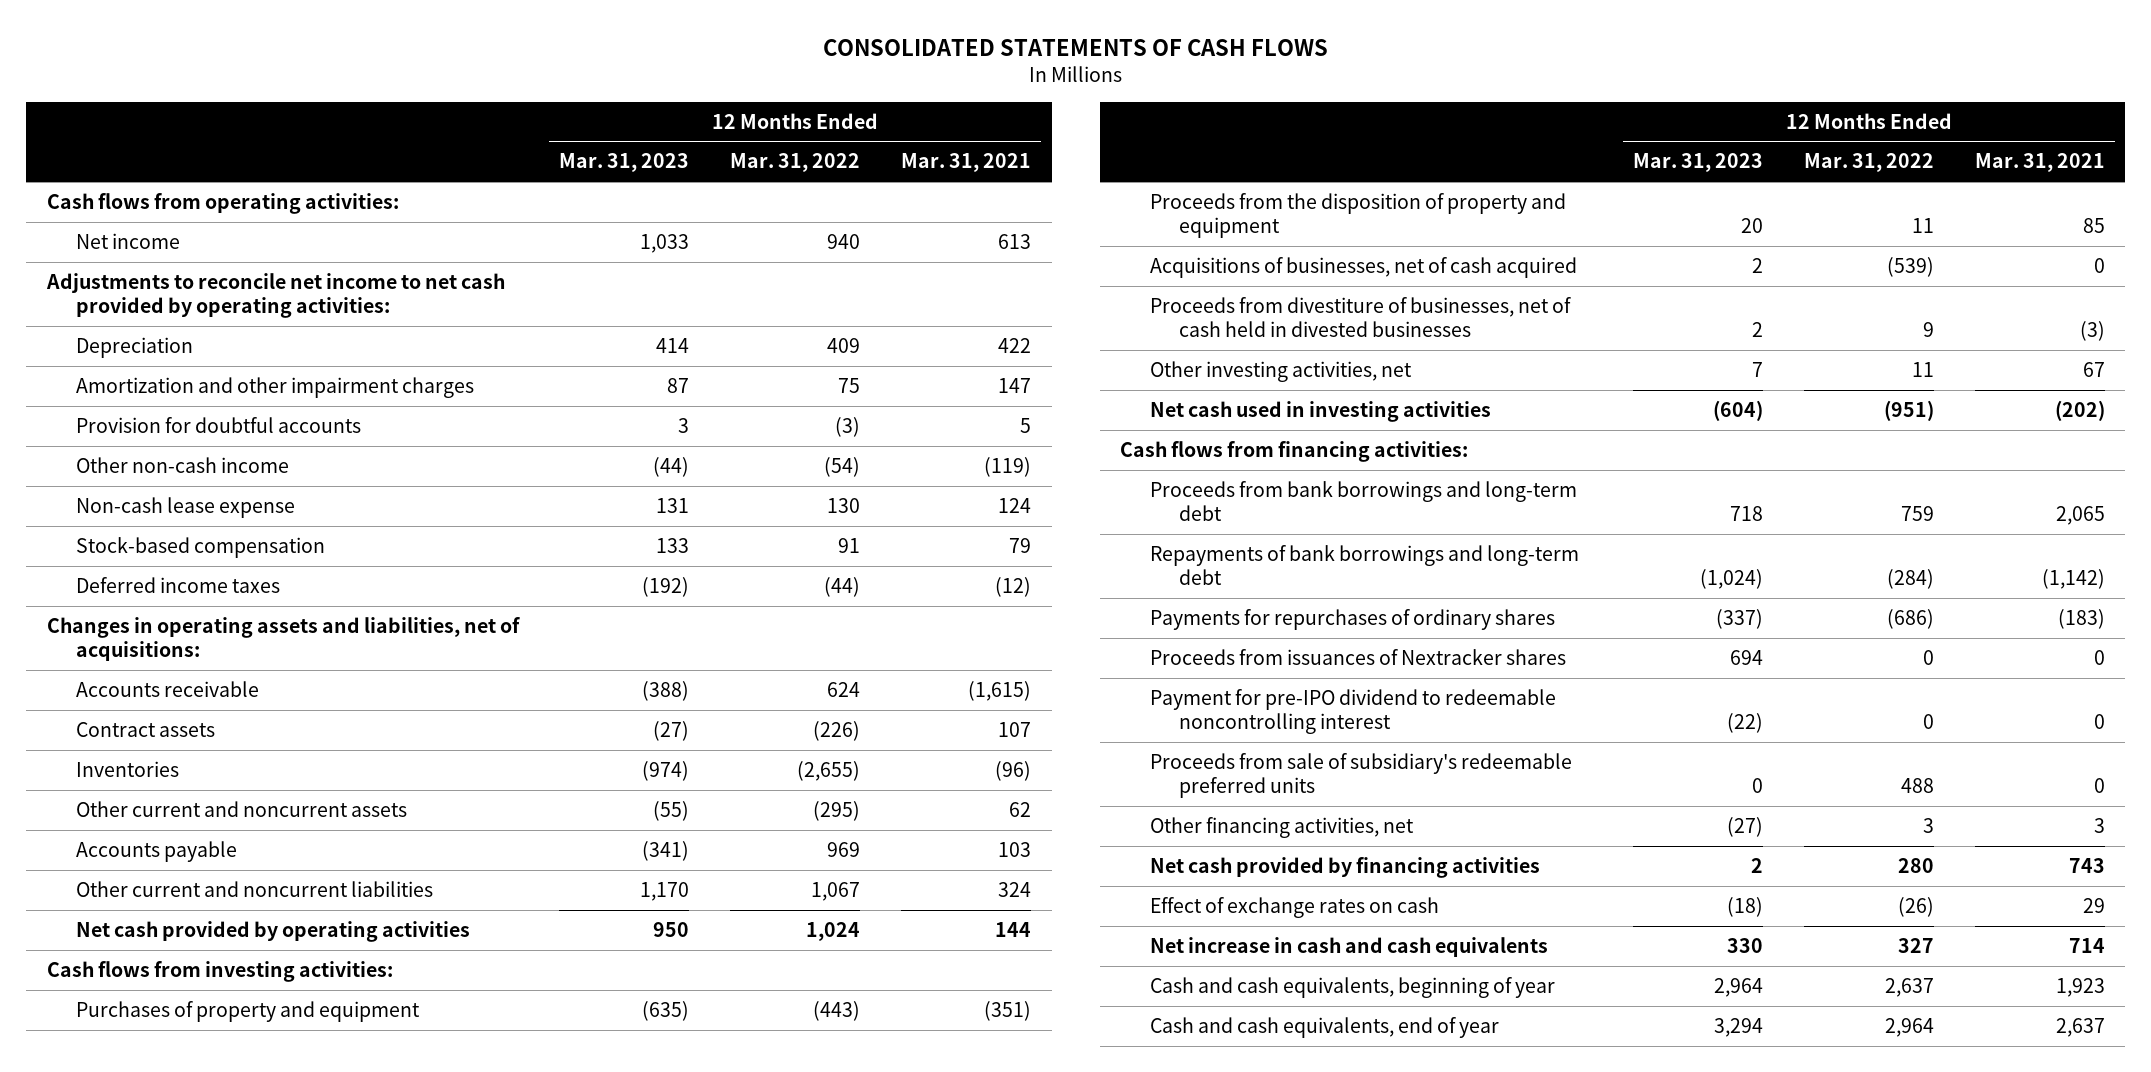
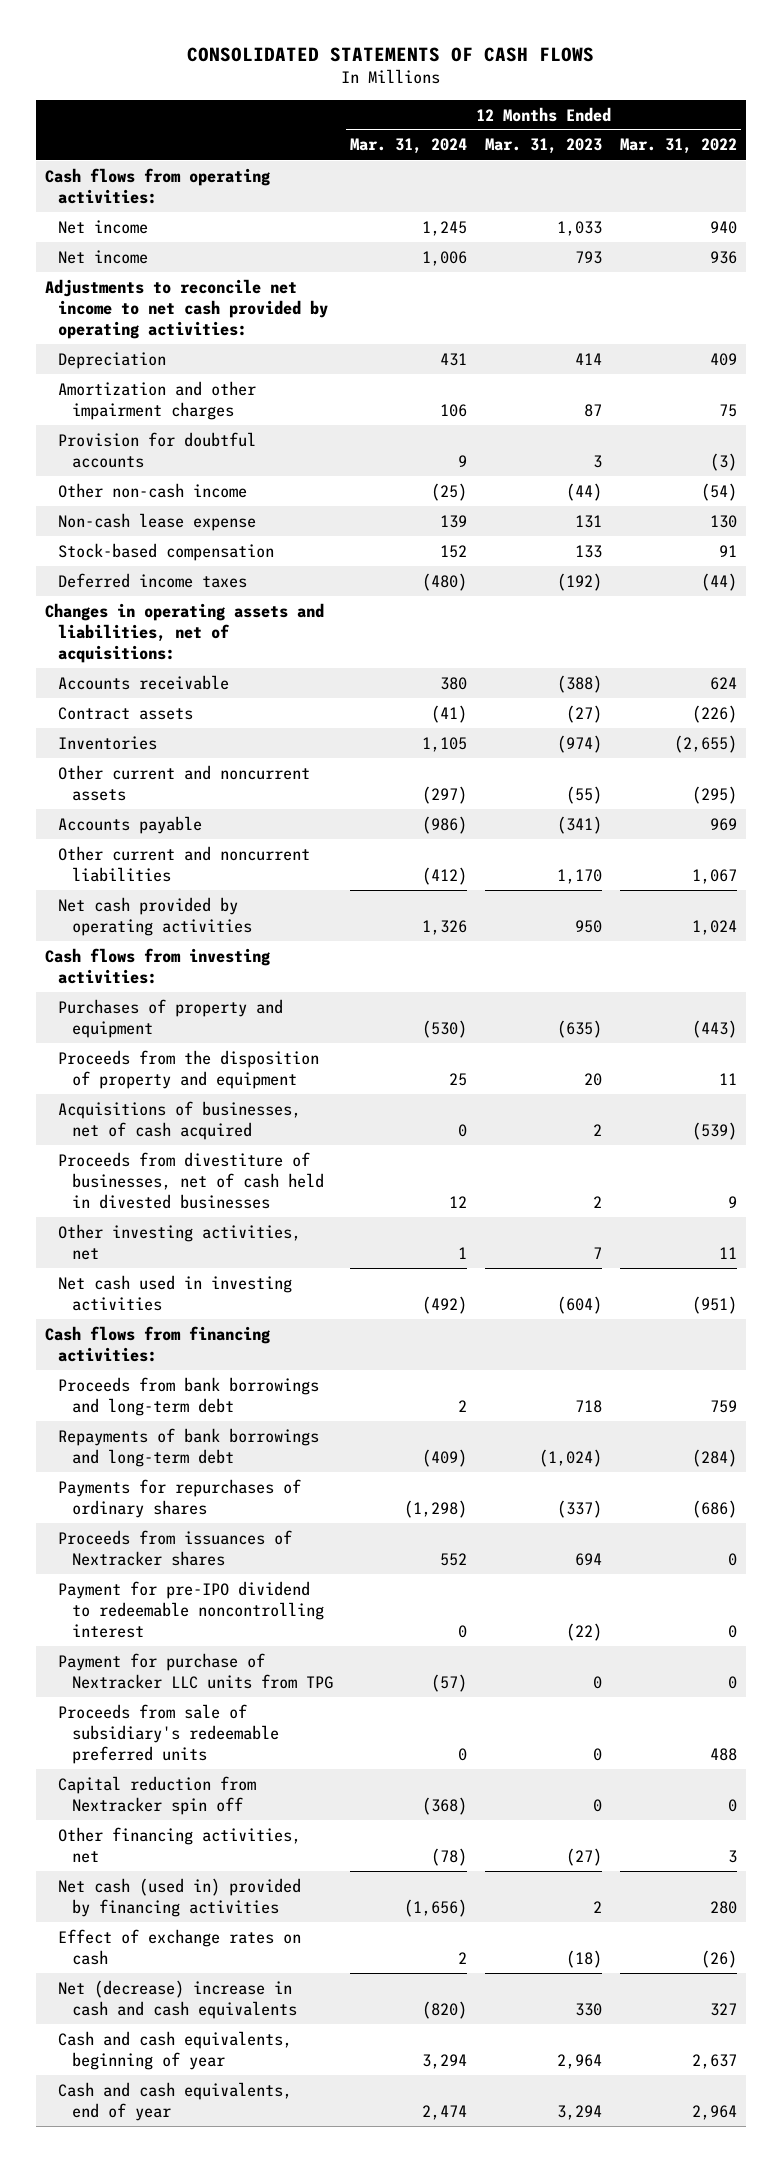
[901,153,1032,173] Mar. 31, 2021 -> none
none -> [350,138,468,155] Mar. 31, 2024
none -> [58,249,149,264] Net income
none -> [58,1652,333,1689] Payment for purchase of Nextracker LLC units from TPG
none -> [58,1775,257,1815] Capital reduction from Nextracker spin off
[1149,856,1540,878] Net cash provided by financing activities -> [58,1877,302,1917] Net cash (used in) provided by financing activities
[1149,936,1548,957] Net increase in cash and cash equivalents -> [58,1979,297,2019] Net (decrease) increase in cash and cash equivalents

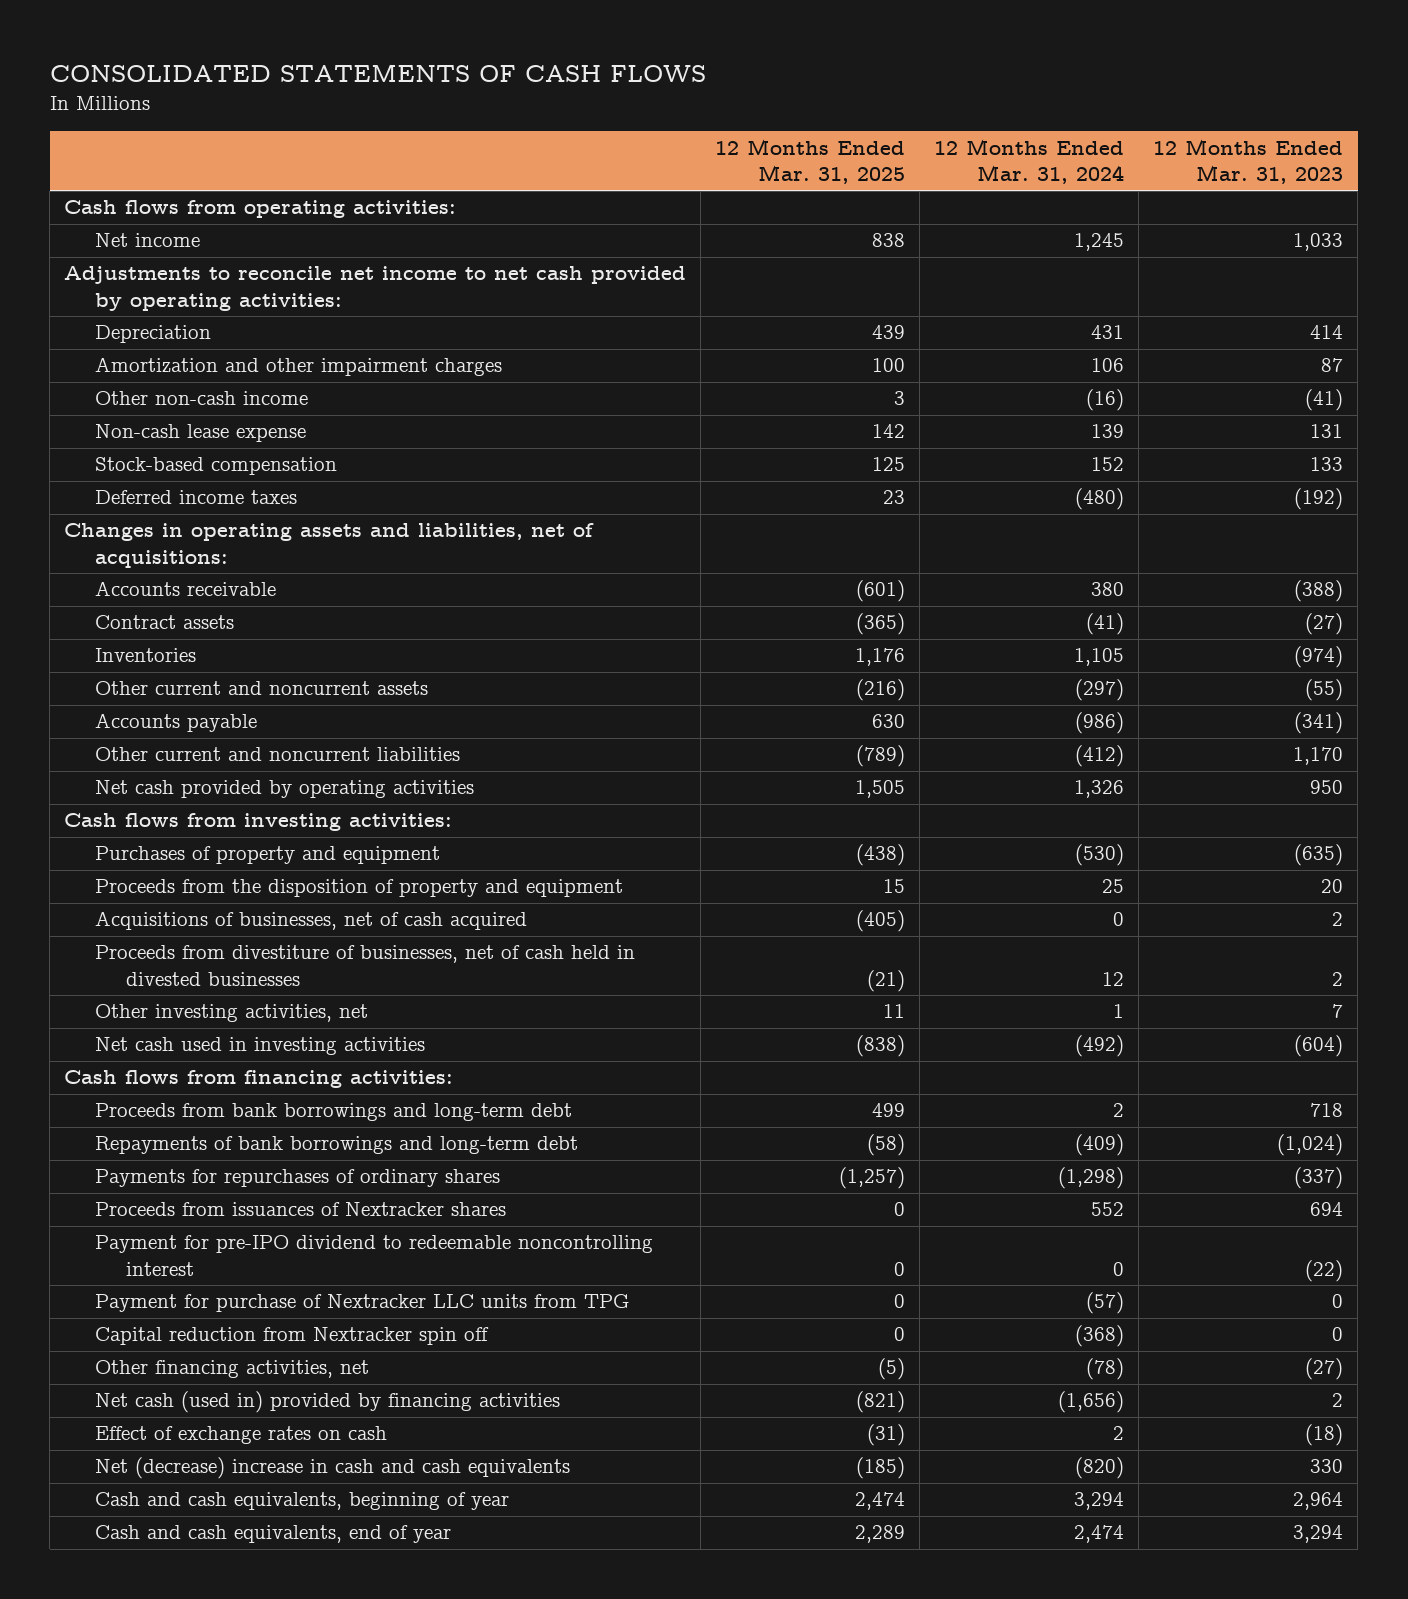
[620,138,738,155] Mar. 31, 2022 -> none
none -> [715,138,906,185] 12 Months Ended Mar. 31, 2025
[58,249,149,264] Net income -> none
[58,431,257,468] Provision for doubtful accounts -> none
[431,482,468,501] (25) -> [1086,389,1125,412] (16)
[566,482,603,501] (44) -> [1305,389,1344,412] (41)
[58,1703,279,1764] Proceeds from sale of subsidiary's redeemable preferred units -> none

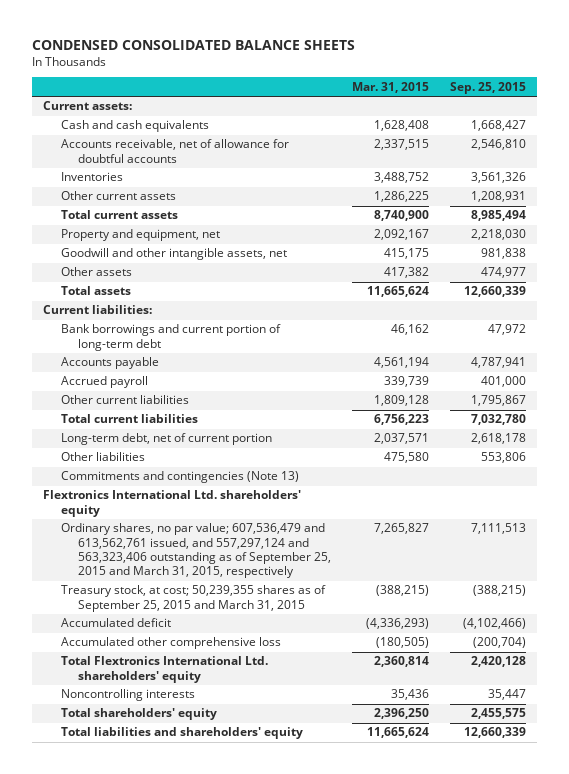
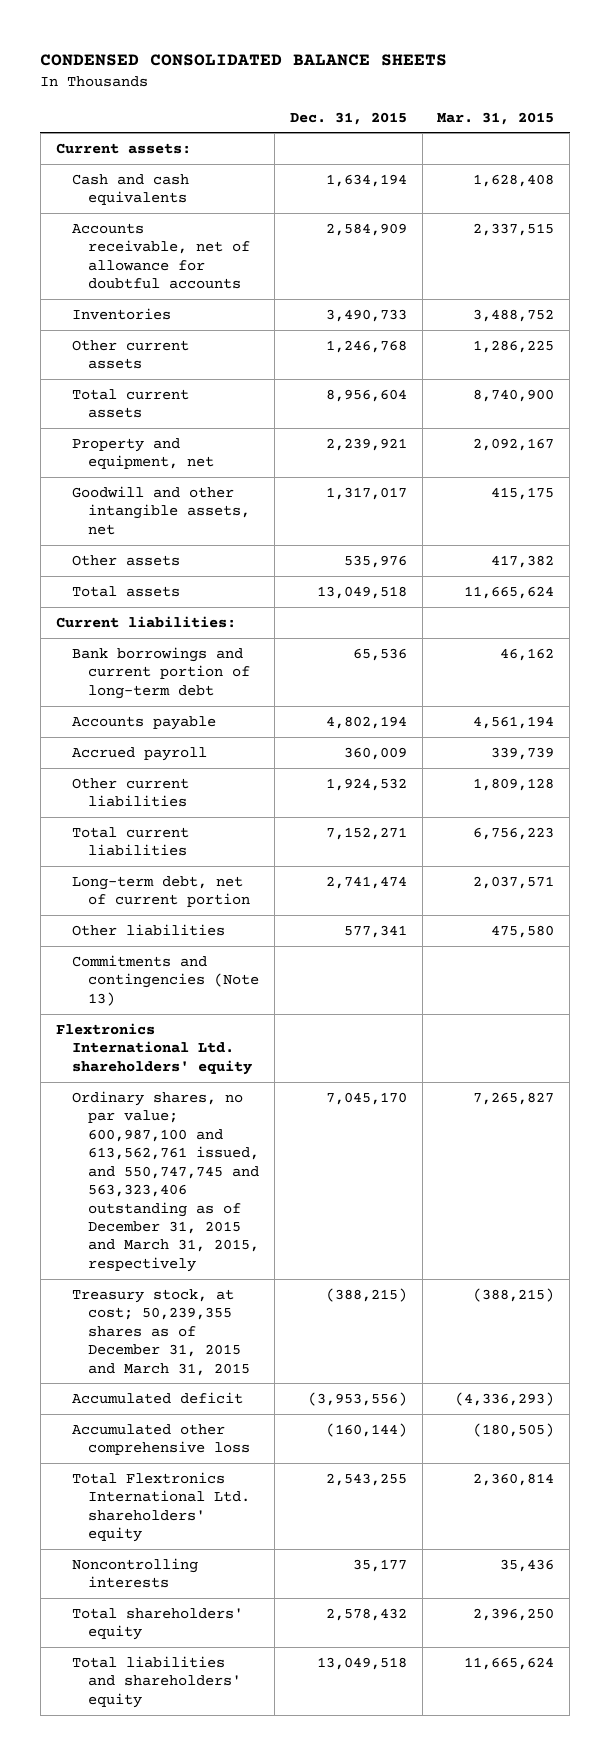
[450,81,527,94] Sep. 25, 2015 -> none
none -> [289,111,407,125] Dec. 31, 2015
[60,523,332,579] Ordinary shares, no par value; 607,536,479 and 613,562,761 issued, and 557,297,124 and 563,323,406 outstanding as of September 25, 2015 and March 31, 2015, respectively -> [71,1090,260,1272] Ordinary shares, no par value; 600,987,100 and 613,562,761 issued, and 550,747,745 and 563,323,406 outstanding as of December 31, 2015 and March 31, 2015, respectively
[60,585,326,612] Treasury stock, at cost; 50,239,355 shares as of September 25, 2015 and March 31, 2015 -> [71,1288,251,1376] Treasury stock, at cost; 50,239,355 shares as of December 31, 2015 and March 31, 2015

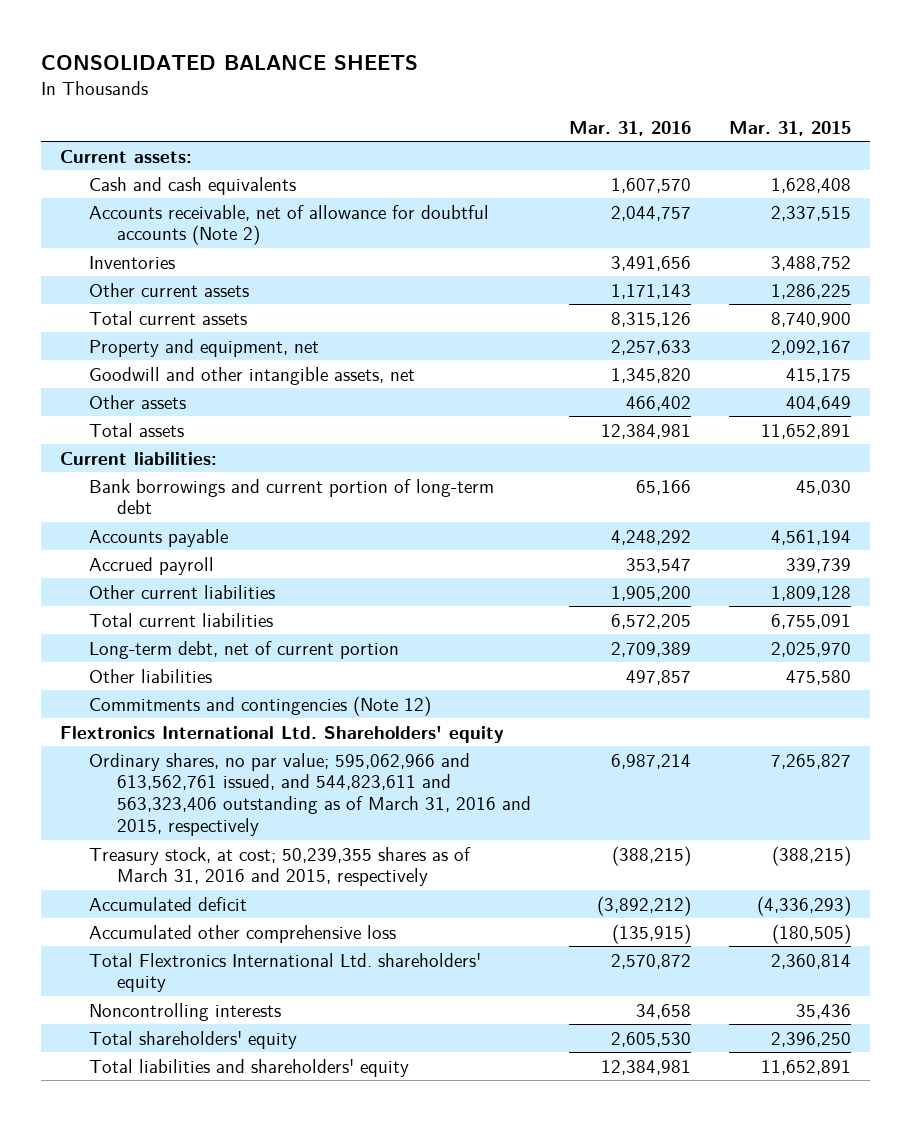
[40,53,448,66] CONDENSED CONSOLIDATED BALANCE SHEETS -> [41,55,419,71] CONSOLIDATED BALANCE SHEETS
[289,111,407,125] Dec. 31, 2015 -> none
none -> [568,120,691,136] Mar. 31, 2016
[71,222,251,290] Accounts receivable, net of allowance for doubtful accounts -> [88,204,489,246] Accounts receivable, net of allowance for doubtful accounts (Note 2)
[491,554,555,568] 417,382 -> [785,395,851,411] 404,649
[464,585,555,599] 11,665,624 -> [760,423,851,439] 11,652,891
[500,647,555,661] 46,162 -> [795,479,851,495] 45,030
[473,826,555,840] 6,756,223 -> [770,613,851,629] 6,755,091
[473,875,555,889] 2,037,571 -> [770,641,851,657] 2,025,970
[71,954,260,1006] Commitments and contingencies (Note 13) -> [88,695,431,716] Commitments and contingencies (Note 12)
[55,1022,252,1075] Flextronics International Ltd. shareholders' equity -> [60,725,505,743] Flextronics International Ltd. Shareholders' equity
[71,1090,260,1272] Ordinary shares, no par value; 600,987,100 and 613,562,761 issued, and 550,747,745 and 563,323,406 outstanding as of December 31, 2015 and March 31, 2015, respectively -> [88,752,532,836] Ordinary shares, no par value; 595,062,966 and 613,562,761 issued, and 544,823,611 and 563,323,406 outstanding as of March 31, 2016 and 2015, respectively
[71,1288,251,1376] Treasury stock, at cost; 50,239,355 shares as of December 31, 2015 and March 31, 2015 -> [88,846,471,887] Treasury stock, at cost; 50,239,355 shares as of March 31, 2016 and 2015, respectively
[464,1656,555,1670] 11,665,624 -> [760,1059,851,1075] 11,652,891

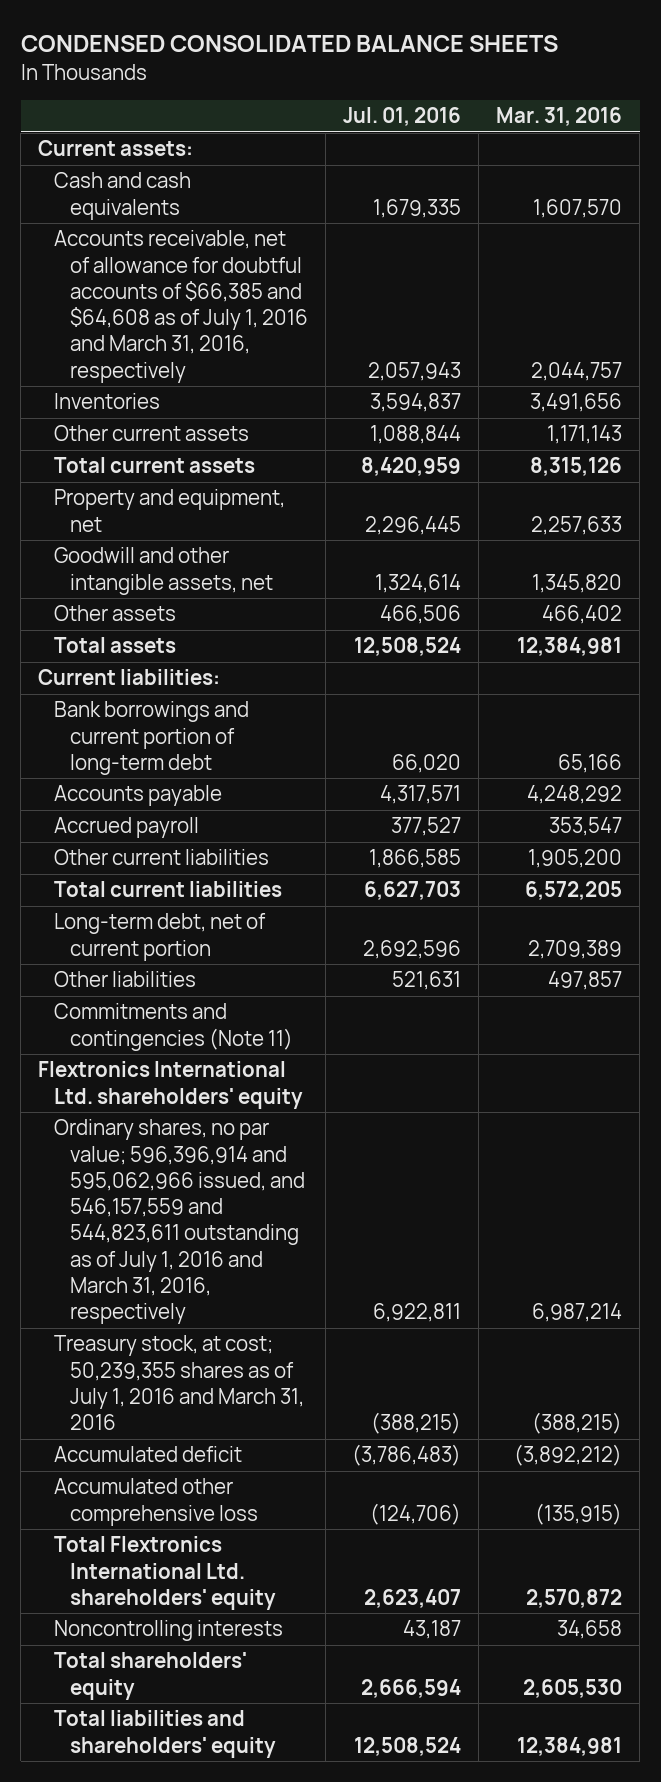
[41,55,419,71] CONSOLIDATED BALANCE SHEETS -> [20,35,558,53] CONDENSED CONSOLIDATED BALANCE SHEETS
[728,120,851,136] Mar. 31, 2015 -> none
none -> [342,107,461,127] Jul. 01, 2016
[88,204,489,246] Accounts receivable, net of allowance for doubtful accounts (Note 2) -> [53,230,308,383] Accounts receivable, net of allowance for doubtful accounts of $66,385 and $64,608 as of July 1, 2016 and March 31, 2016, respectively
[88,695,431,716] Commitments and contingencies (Note 12) -> [53,1003,293,1051] Commitments and contingencies (Note 11)
[60,725,505,743] Flextronics International Ltd. Shareholders' equity -> [38,1061,303,1109] Flextronics International Ltd. shareholders' equity
[88,752,532,836] Ordinary shares, no par value; 595,062,966 and 613,562,761 issued, and 544,823,611 and 563,323,406 outstanding as of March 31, 2016 and 2015, respectively -> [53,1119,305,1325] Ordinary shares, no par value; 596,396,914 and 595,062,966 issued, and 546,157,559 and 544,823,611 outstanding as of July 1, 2016 and March 31, 2016, respectively
[88,846,471,887] Treasury stock, at cost; 50,239,355 shares as of March 31, 2016 and 2015, respectively -> [53,1335,304,1431] Treasury stock, at cost; 50,239,355 shares as of July 1, 2016 and March 31, 2016

